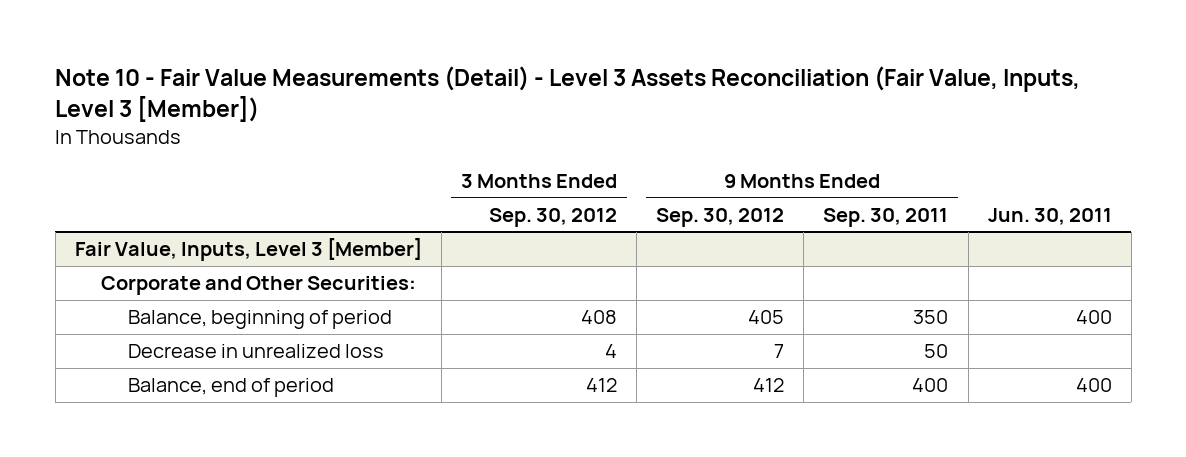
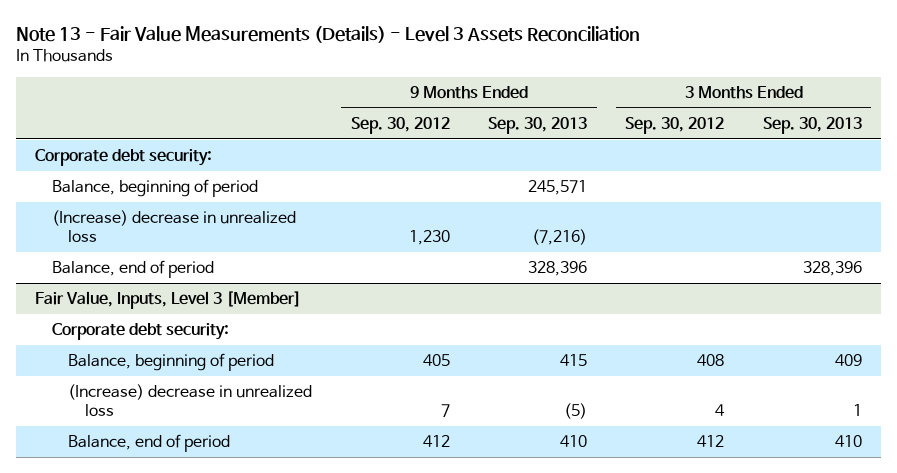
[55,66,1081,122] Note 10 - Fair Value Measurements (Detail) - Level 3 Assets Reconciliation (Fair Value, Inputs, Level 3 [Member]) -> [16,26,641,44] Note 13 - Fair Value Measurements (Details) - Level 3 Assets Reconciliation
[823,207,949,227] Sep. 30, 2011 -> none
[987,207,1112,225] Jun. 30, 2011 -> none
none -> [488,116,588,134] Sep. 30, 2013
none -> [762,116,862,134] Sep. 30, 2013
none -> [35,149,213,167] Corporate debt security:
none -> [51,179,258,198] Balance, beginning of period
none -> [51,210,296,243] (Increase) decrease in unrealized loss
none -> [51,260,214,279] Balance, end of period
[101,276,417,296] Corporate and Other Securities: -> none
none -> [51,323,229,341] Corporate debt security:
[127,344,384,359] Decrease in unrealized loss -> [68,384,313,417] (Increase) decrease in unrealized loss

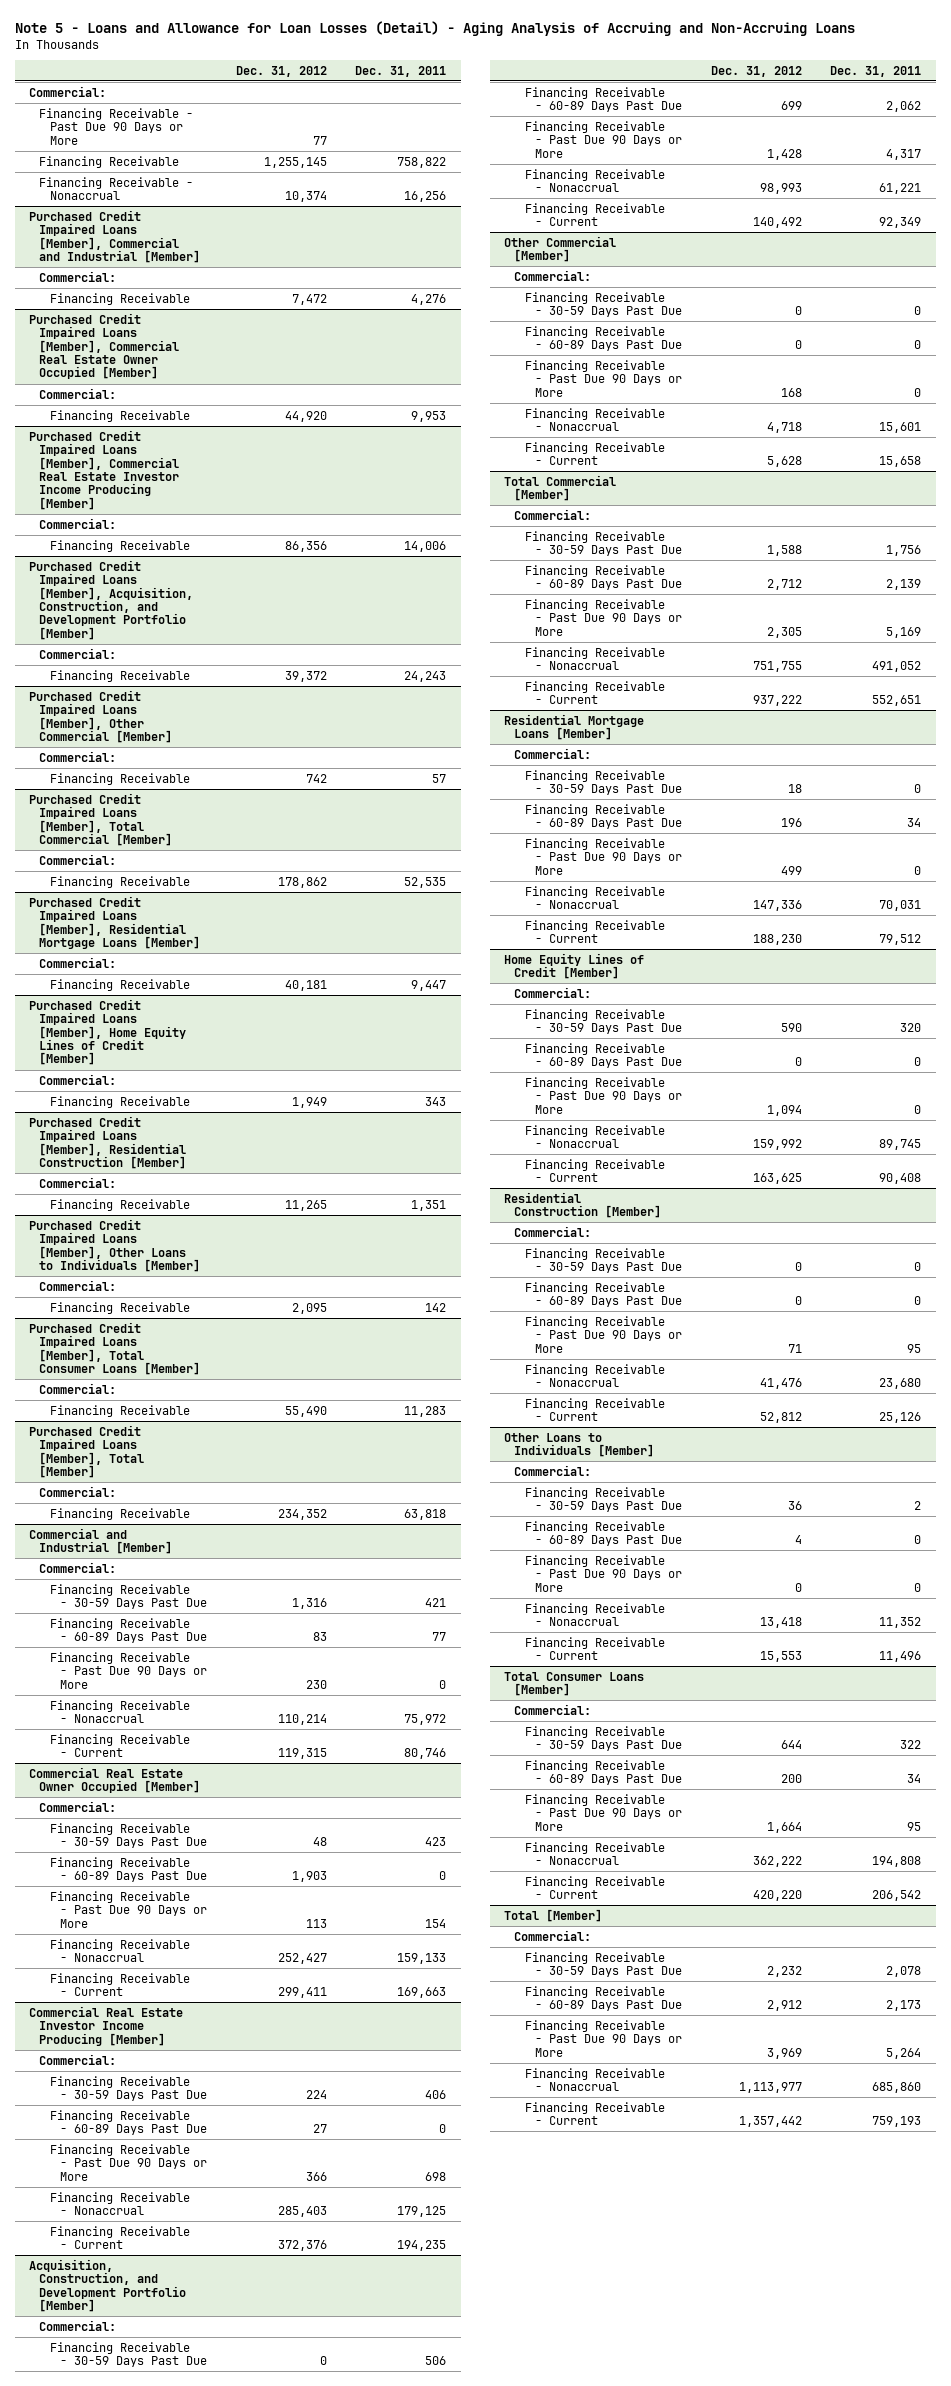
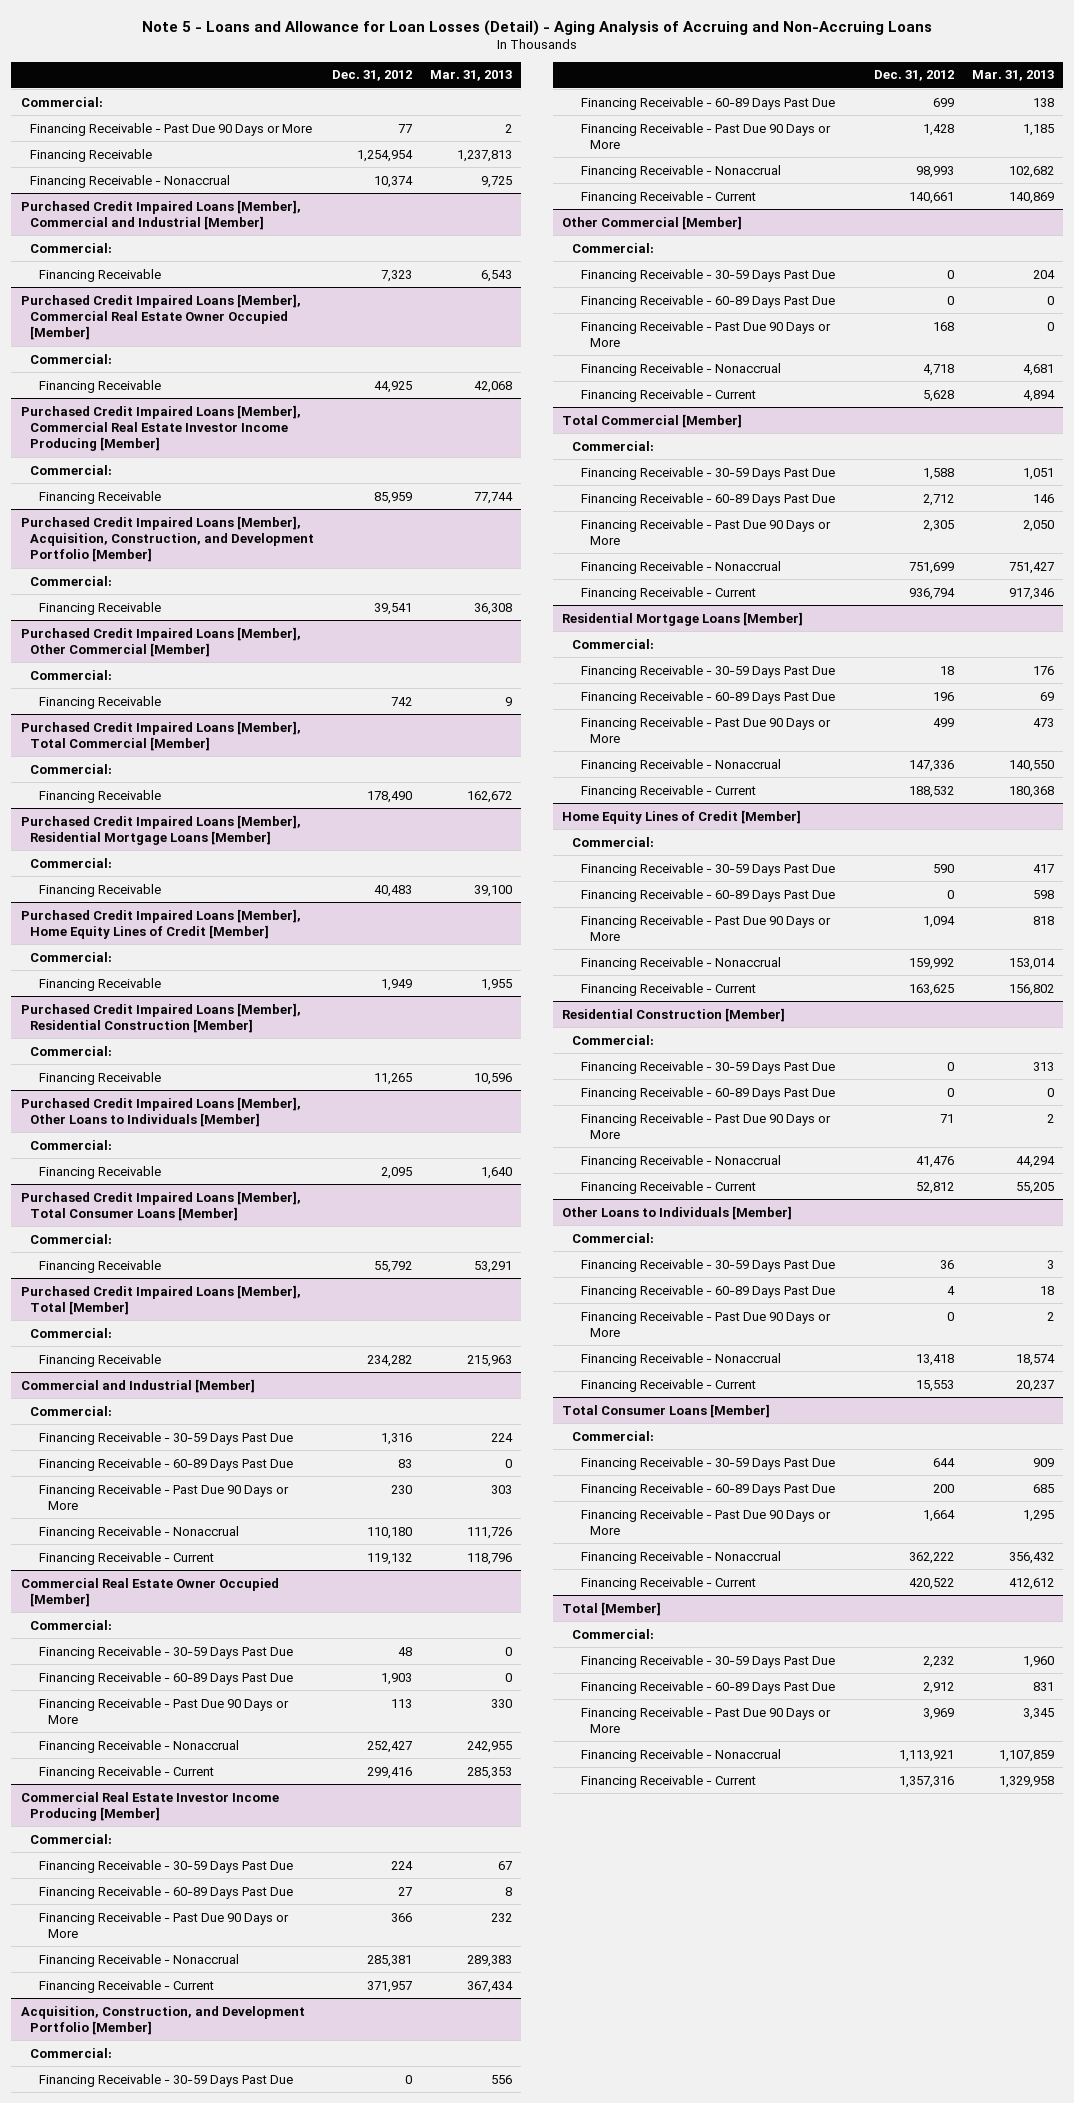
[355,65,447,77] Dec. 31, 2011 -> none
none -> [429,70,512,82] Mar. 31, 2013
[263,156,327,168] 1,255,145 -> [356,149,413,162] 1,254,954
[291,293,327,305] 7,472 -> [380,269,412,282] 7,323
[284,410,327,422] 44,920 -> [373,380,412,393] 44,925
[284,540,327,552] 86,356 -> [373,491,412,504] 85,959
[284,670,327,682] 39,372 -> [373,602,412,615] 39,541
[277,876,327,888] 178,862 -> [366,790,412,803] 178,490
[284,979,327,991] 40,181 -> [373,884,412,897] 40,483
[284,1405,327,1417] 55,490 -> [373,1260,412,1273] 55,792
[277,1508,327,1520] 234,352 -> [366,1354,412,1367] 234,282
[277,1714,327,1726] 110,214 -> [366,1526,412,1539] 110,180
[277,1748,327,1760] 119,315 -> [366,1552,412,1565] 119,132
[277,1987,327,1999] 299,411 -> [366,1766,412,1779] 299,416
[277,2206,327,2218] 285,403 -> [366,1954,412,1967] 285,381
[277,2240,327,2252] 372,376 -> [366,1980,412,1993] 371,957
[752,217,802,229] 140,492 -> [908,191,954,204] 140,661
[752,661,802,673] 751,755 -> [908,561,954,574] 751,699
[752,695,802,707] 937,222 -> [908,587,955,600] 936,794
[752,934,802,946] 188,230 -> [908,785,954,798] 188,532
[752,1890,802,1902] 420,220 -> [908,1577,954,1590] 420,522
[738,2082,802,2094] 1,113,977 -> [898,1749,954,1762] 1,113,921
[738,2116,802,2128] 1,357,442 -> [898,1775,954,1788] 1,357,316

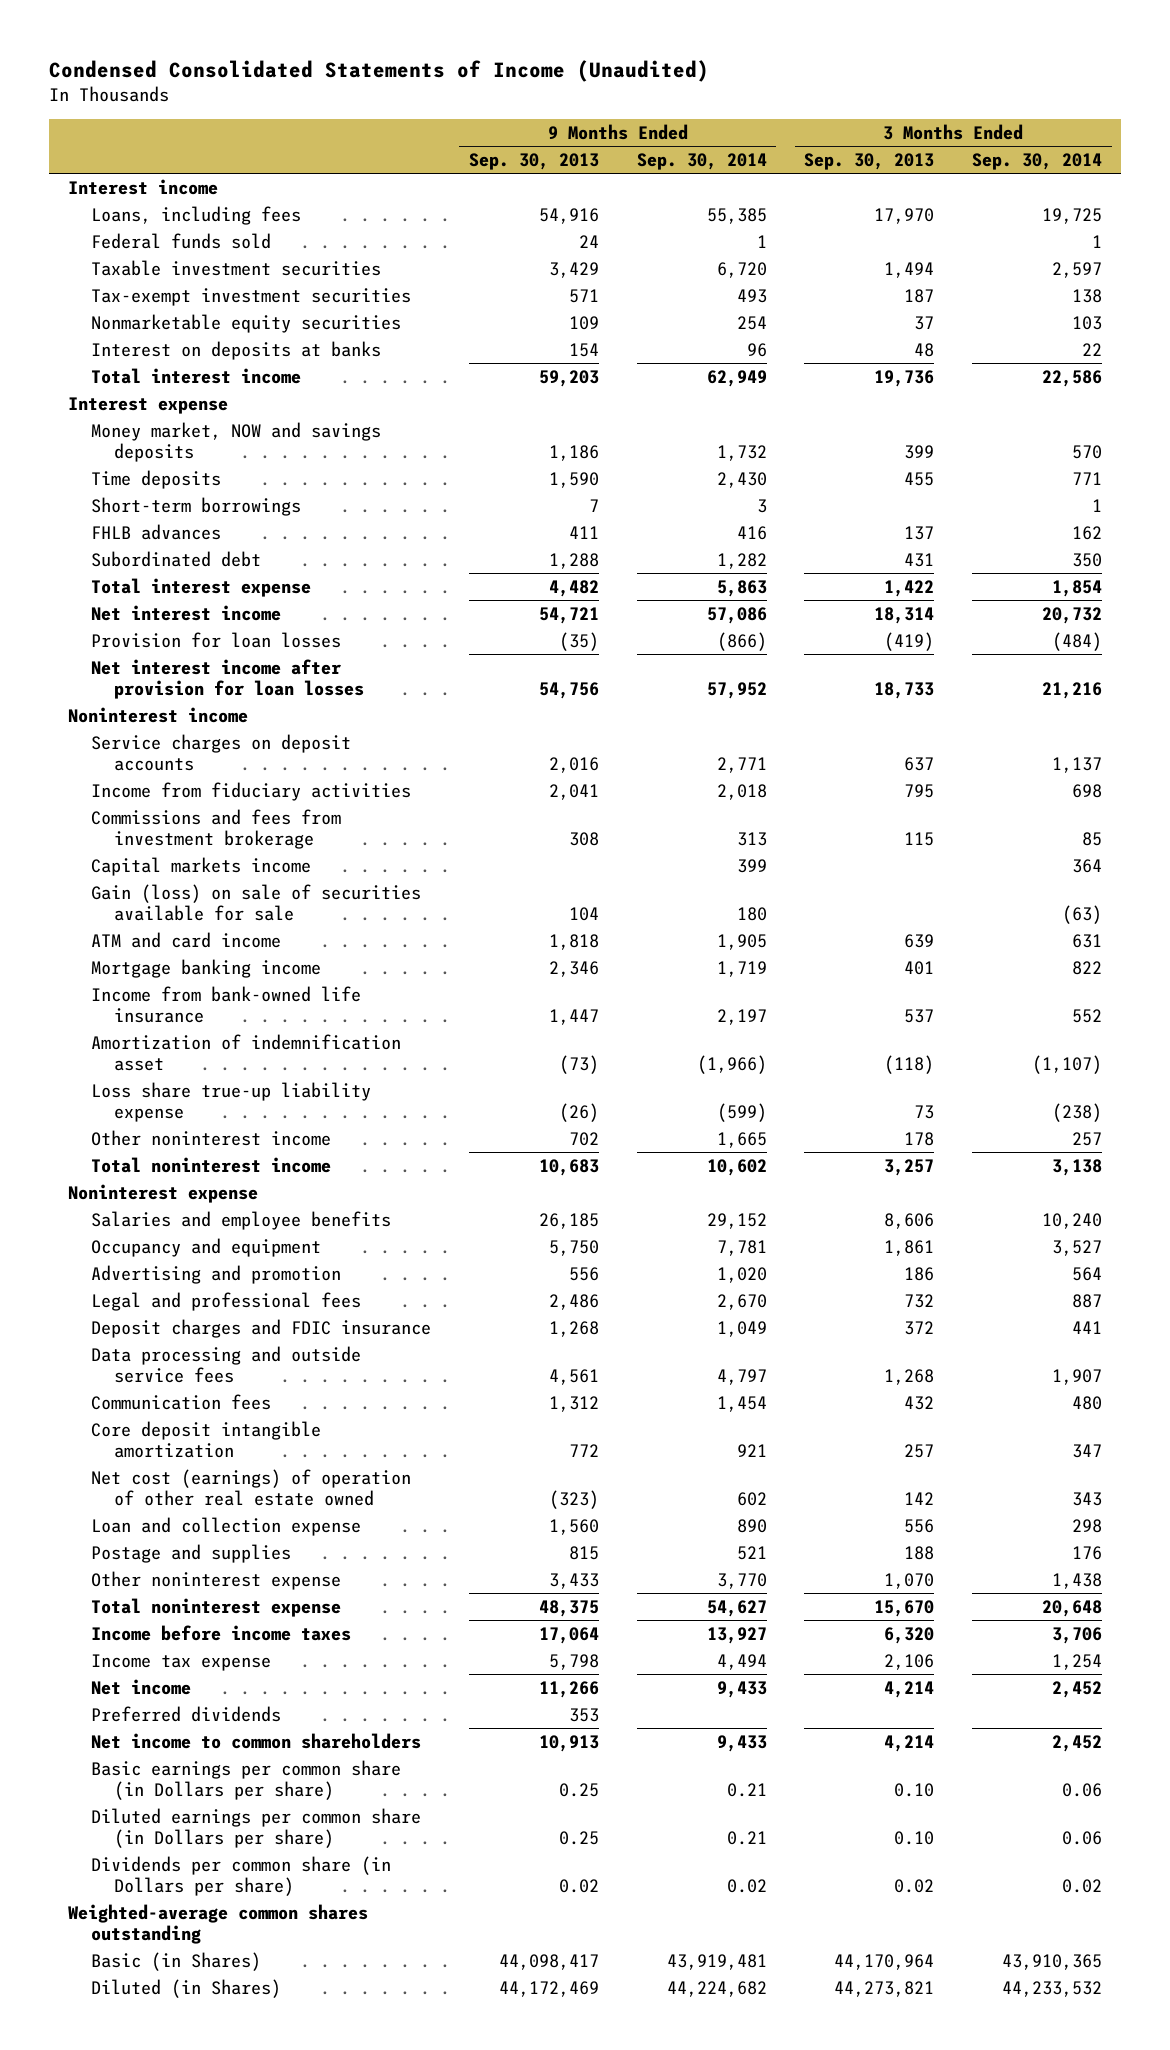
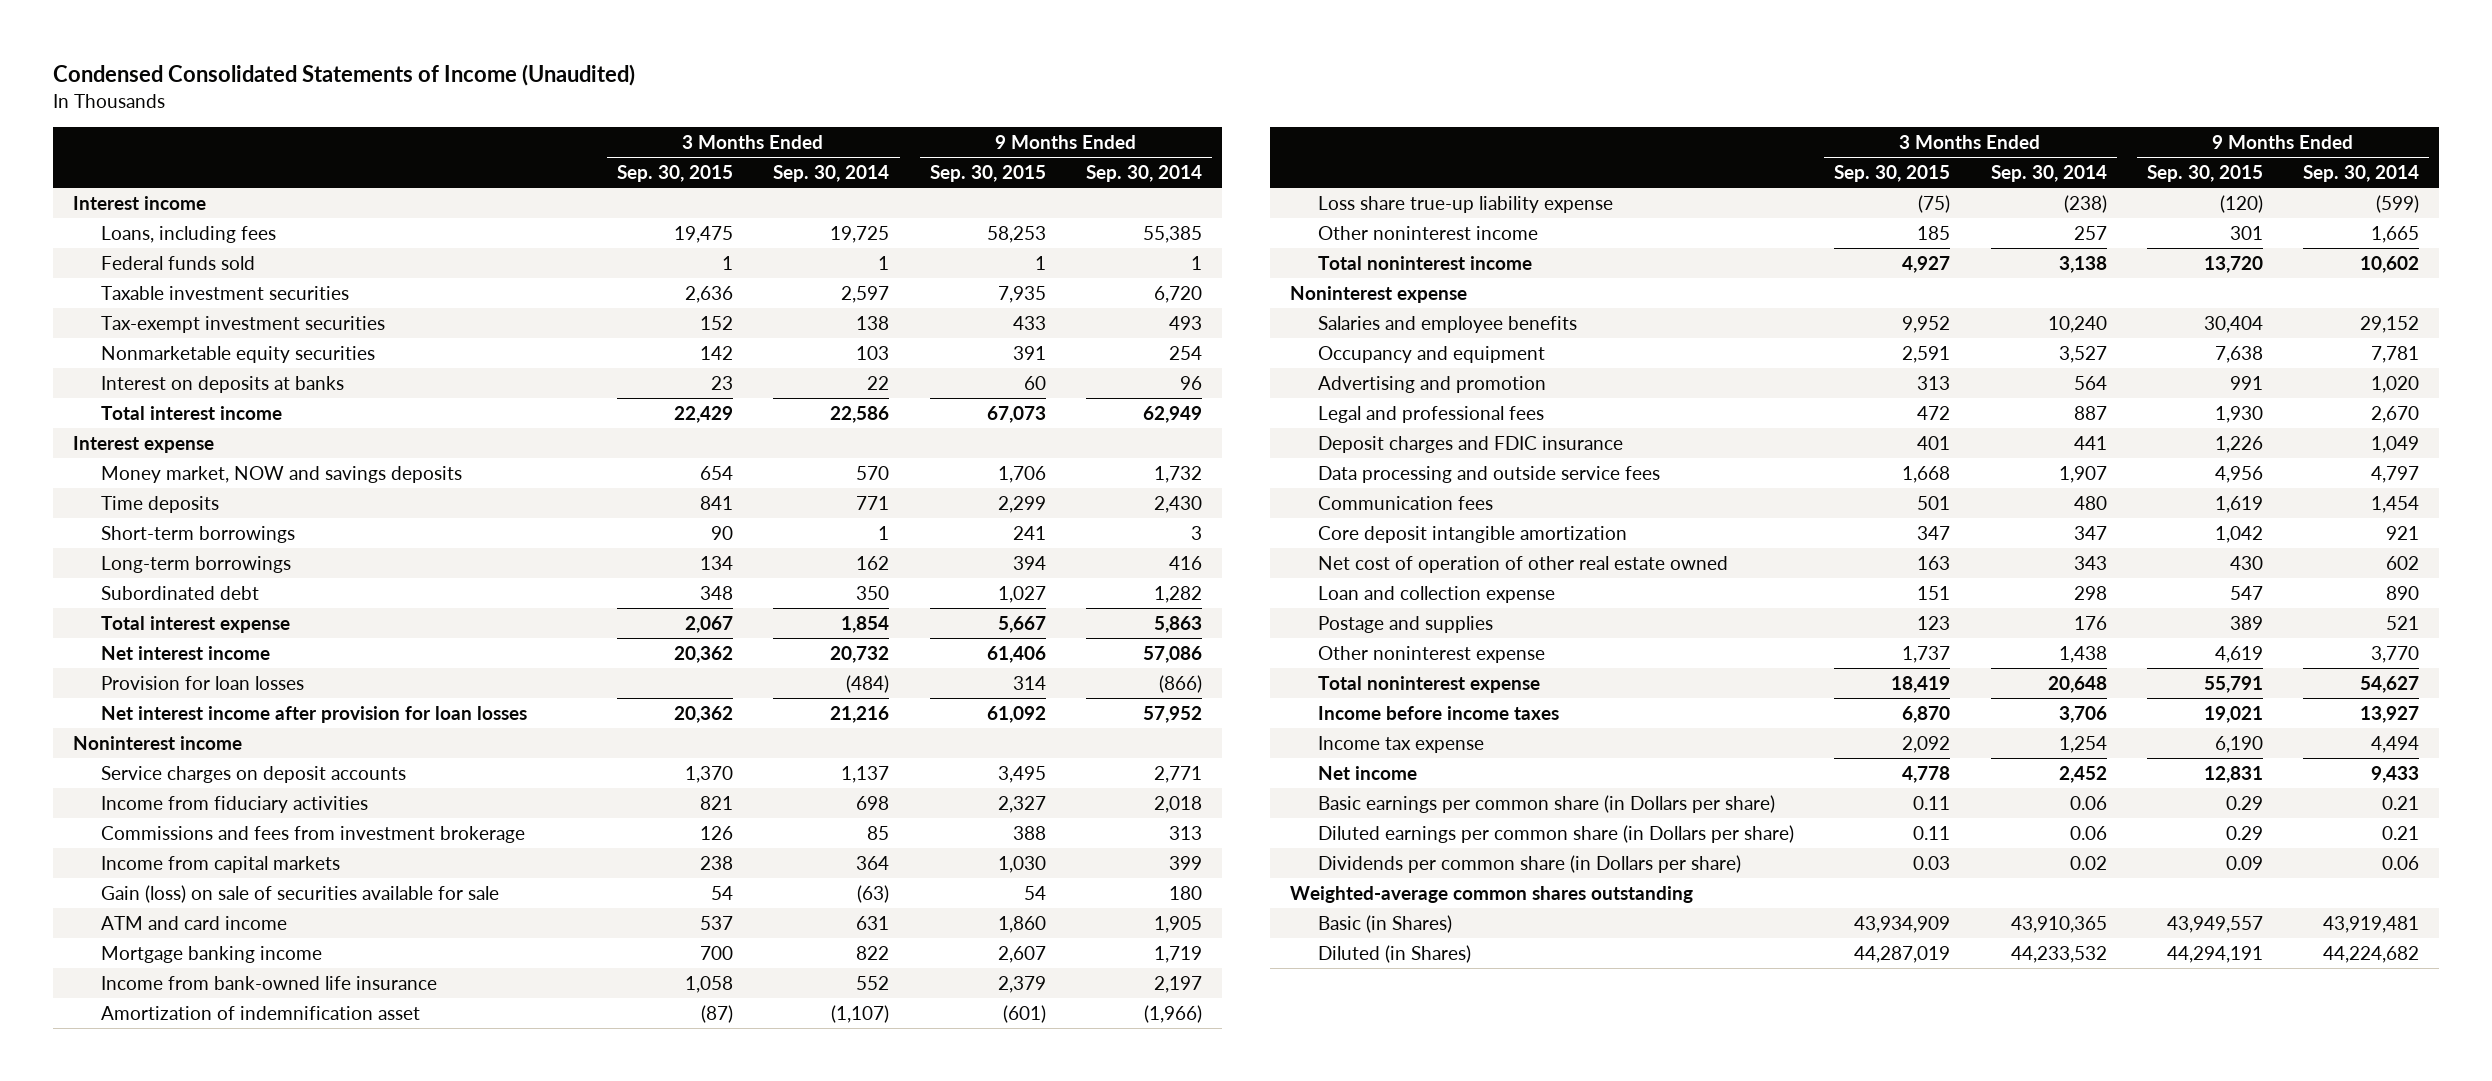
[468,152,599,170] Sep. 30, 2013 -> none
[804,152,935,170] Sep. 30, 2013 -> none
none -> [617,165,734,183] Sep. 30, 2015
none -> [929,165,1046,183] Sep. 30, 2015
[90,523,221,540] FHLB advances -> [101,555,292,573] Long-term borrowings
[90,856,311,876] Capital markets income -> [101,855,341,873] Income from capital markets
[90,1468,411,1506] Net cost (earnings) of operation of other real estate owned -> [1318,555,1729,573] Net cost of operation of other real estate owned
[90,1705,281,1722] Preferred dividends -> none
[90,1732,421,1749] Net income to common shareholders -> none
[726,1878,767,1893] 0.02 -> [2381,855,2419,870] 0.06

